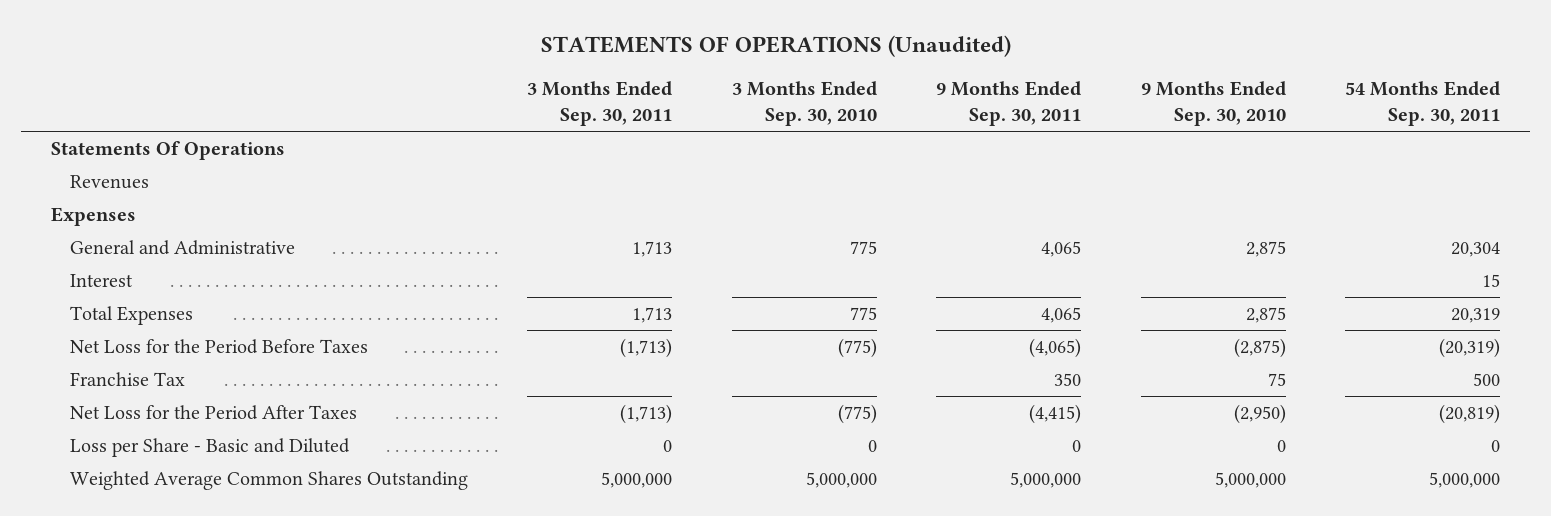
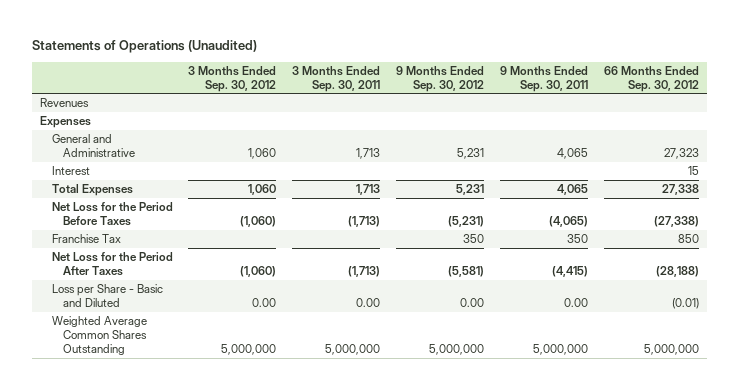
[540,35,1011,58] STATEMENTS OF OPERATIONS (Unaudited) -> [32,40,258,54] Statements of Operations (Unaudited)
[731,81,877,127] 3 Months Ended Sep. 30, 2010 -> none
[1140,81,1286,127] 9 Months Ended Sep. 30, 2010 -> none
[1345,81,1501,127] 54 Months Ended Sep. 30, 2011 -> none
none -> [188,65,277,92] 3 Months Ended Sep. 30, 2012
none -> [396,65,485,92] 9 Months Ended Sep. 30, 2012
none -> [604,65,700,92] 66 Months Ended Sep. 30, 2012
[50,141,285,161] Statements Of Operations -> none
[663,440,673,453] 0 -> [356,297,381,307] 0.00
[1072,440,1082,453] 0 -> [564,297,589,307] 0.00

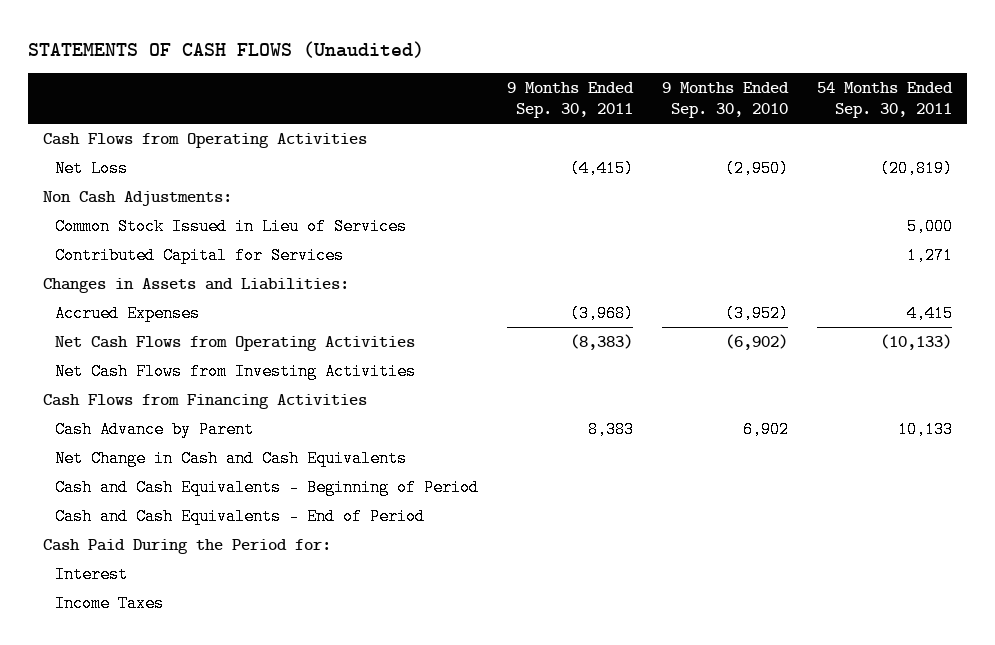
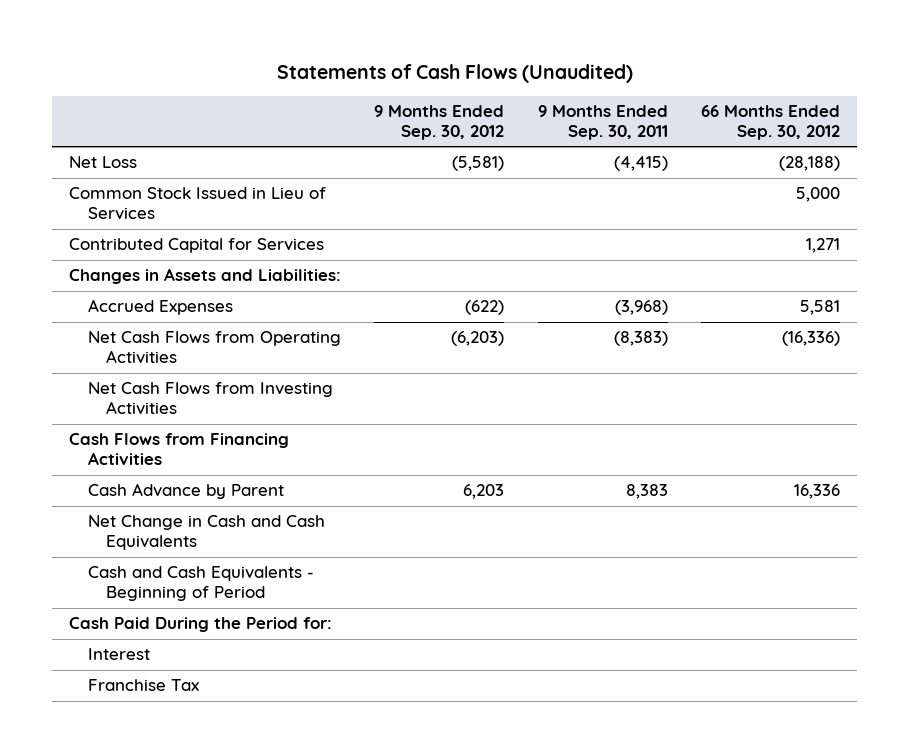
[28,40,425,58] STATEMENTS OF CASH FLOWS (Unaudited) -> [276,63,633,83] Statements of Cash Flows (Unaudited)
[662,82,790,119] 9 Months Ended Sep. 30, 2010 -> none
[817,82,954,119] 54 Months Ended Sep. 30, 2011 -> none
none -> [374,105,505,140] 9 Months Ended Sep. 30, 2012
none -> [701,105,841,140] 66 Months Ended Sep. 30, 2012
[42,132,367,148] Cash Flows from Operating Activities -> none
[42,190,232,206] Non Cash Adjustments: -> none
[55,507,426,525] Cash and Cash Equivalents - End of Period -> none
[55,594,165,612] Income Taxes -> [87,679,199,692] Franchise Tax

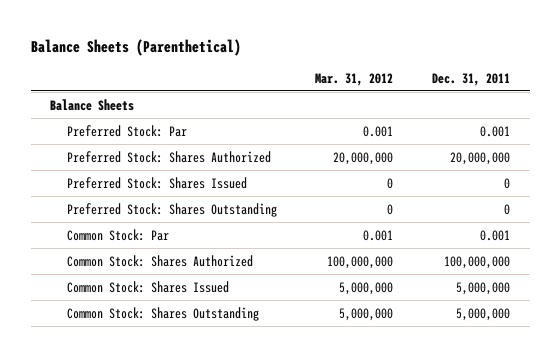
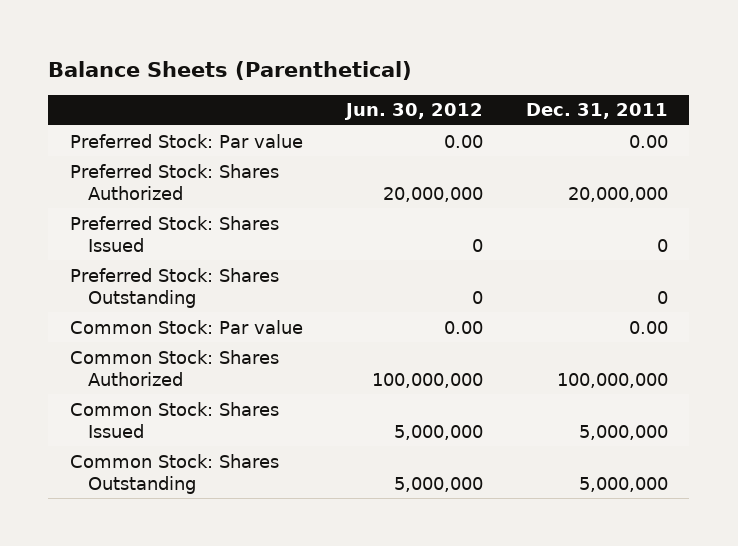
[315,72,394,86] Mar. 31, 2012 -> none
none -> [343,103,483,121] Jun. 30, 2012
[50,98,135,111] Balance Sheets -> none
[66,124,187,137] Preferred Stock: Par -> [69,133,303,148] Preferred Stock: Par value
[480,125,511,137] 0.001 -> [628,134,668,148] 0.00
[66,228,169,241] Common Stock: Par -> [69,319,303,334] Common Stock: Par value
[480,229,511,241] 0.001 -> [628,320,668,334] 0.00

